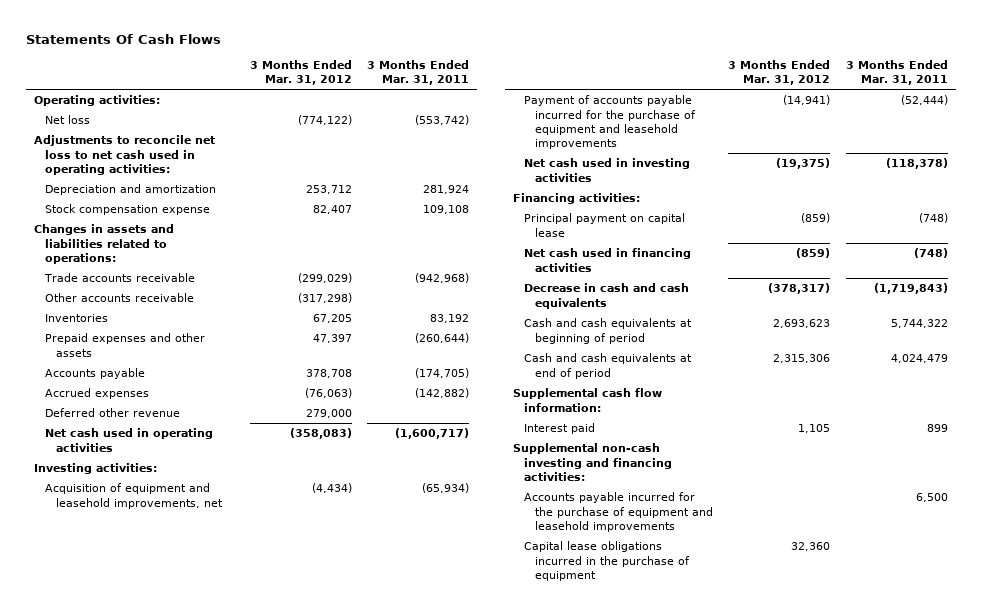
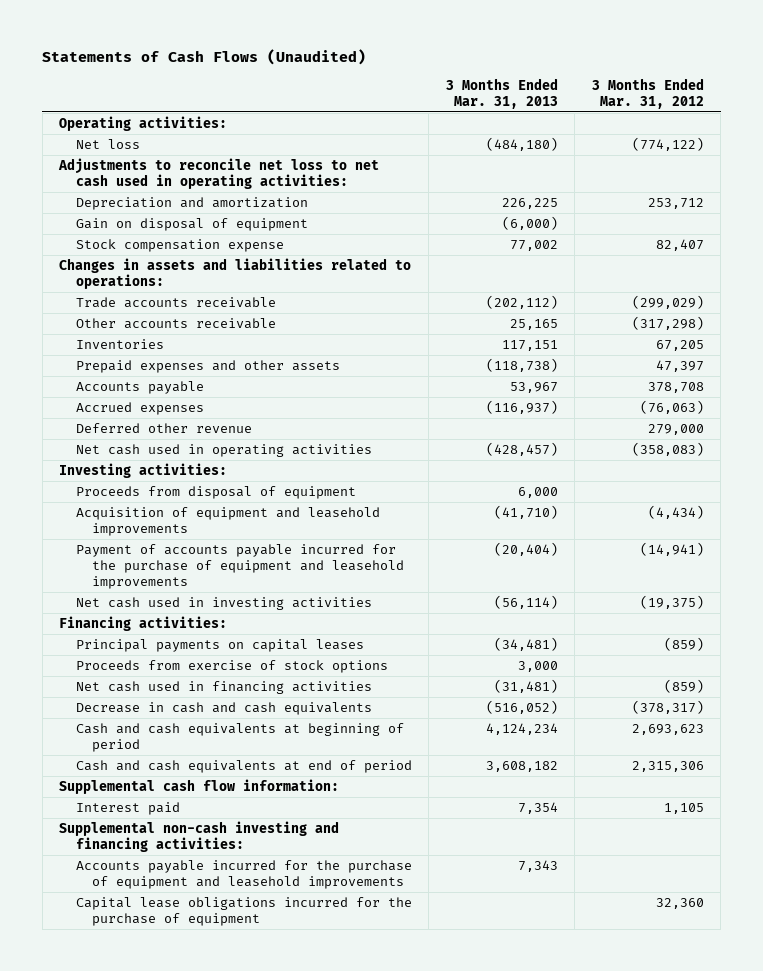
[26,33,222,44] Statements Of Cash Flows -> [42,48,367,65] Statements of Cash Flows (Unaudited)
[367,59,470,86] 3 Months Ended Mar. 31, 2011 -> none
none -> [445,77,558,109] 3 Months Ended Mar. 31, 2013
none -> [75,217,308,231] Gain on disposal of equipment
none -> [75,485,356,499] Proceeds from disposal of equipment
[45,483,224,509] Acquisition of equipment and leasehold improvements, net -> [75,506,380,537] Acquisition of equipment and leasehold improvements
[523,213,685,237] Principal payment on capital lease -> [75,638,364,652] Principal payments on capital leases
none -> [75,659,388,673] Proceeds from exercise of stock options
[523,541,690,581] Capital lease obligations incurred in the purchase of equipment -> [75,896,412,927] Capital lease obligations incurred for the purchase of equipment

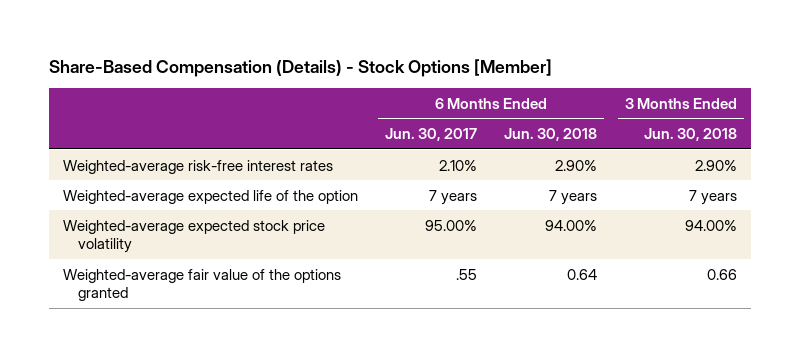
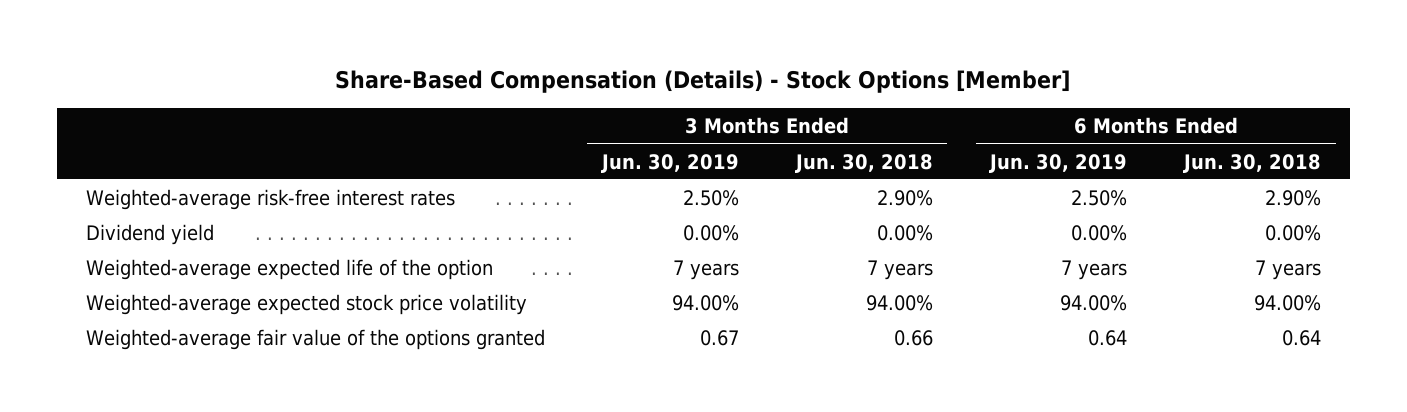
[385,127,478,141] Jun. 30, 2017 -> none
none -> [600,153,739,173] Jun. 30, 2019
none -> [989,153,1128,173] Jun. 30, 2019
none -> [85,223,214,245] Dividend yield

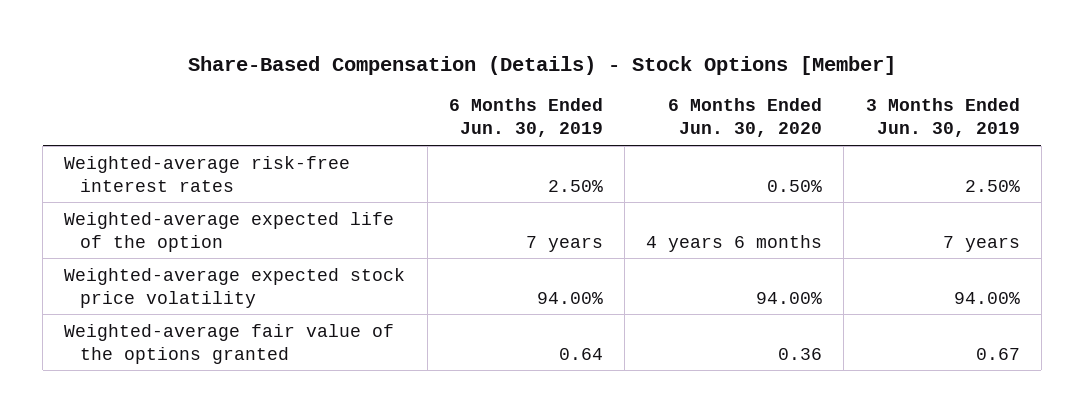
[794,153,933,173] Jun. 30, 2018 -> none
[1183,153,1322,173] Jun. 30, 2018 -> none
none -> [668,98,823,138] 6 Months Ended Jun. 30, 2020
[85,223,214,245] Dividend yield -> none

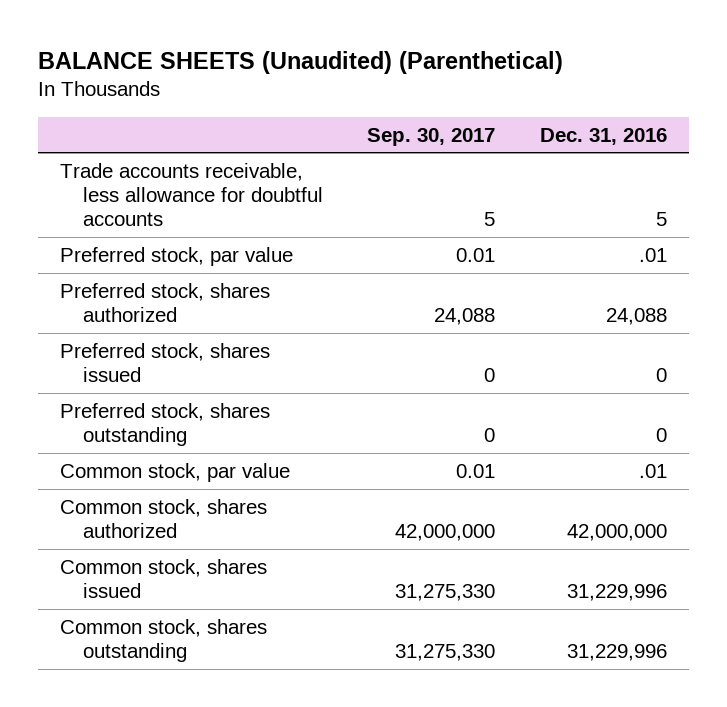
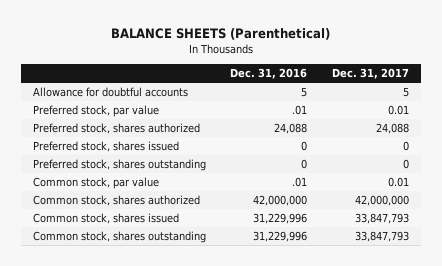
[37,51,563,75] BALANCE SHEETS (Unaudited) (Parenthetical) -> [110,28,330,41] BALANCE SHEETS (Parenthetical)
[367,127,496,146] Sep. 30, 2017 -> none
none -> [331,68,409,80] Dec. 31, 2017
[59,162,323,226] Trade accounts receivable, less allowance for doubtful accounts -> [33,87,189,98] Allowance for doubtful accounts

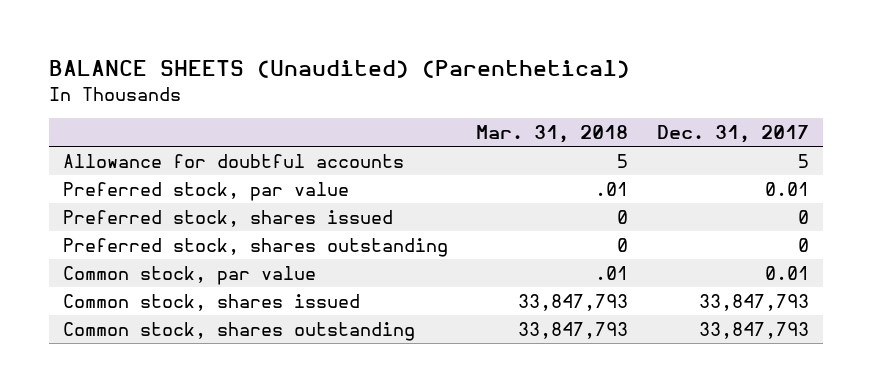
[110,28,330,41] BALANCE SHEETS (Parenthetical) -> [48,60,630,79] BALANCE SHEETS (Unaudited) (Parenthetical)
[230,68,308,80] Dec. 31, 2016 -> none
none -> [476,125,629,144] Mar. 31, 2018
[33,123,201,135] Preferred stock, shares authorized -> none
[33,195,201,207] Common stock, shares authorized -> none

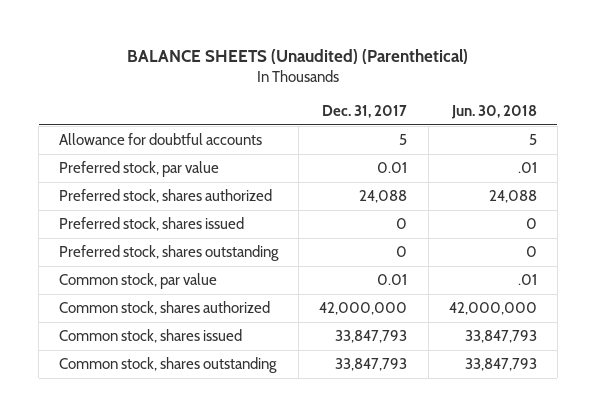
[476,125,629,144] Mar. 31, 2018 -> none
none -> [450,104,537,119] Jun. 30, 2018
none -> [59,189,273,204] Preferred stock, shares authorized
none -> [59,301,271,316] Common stock, shares authorized

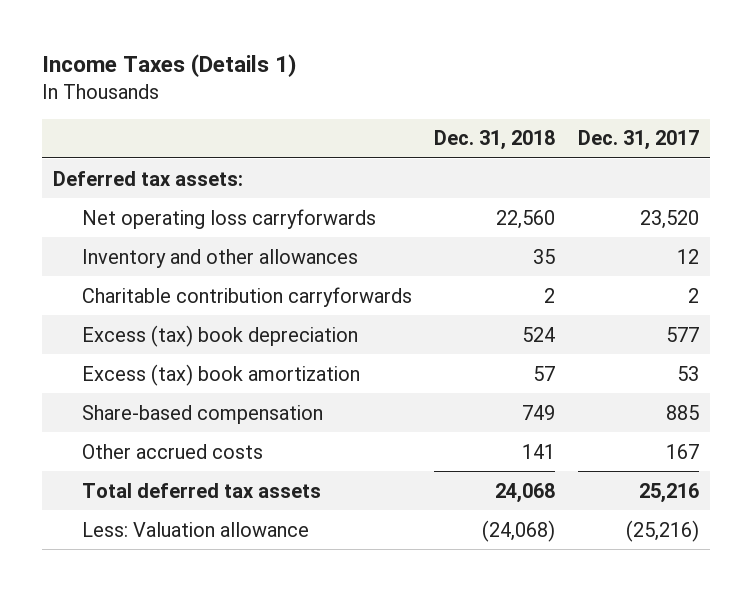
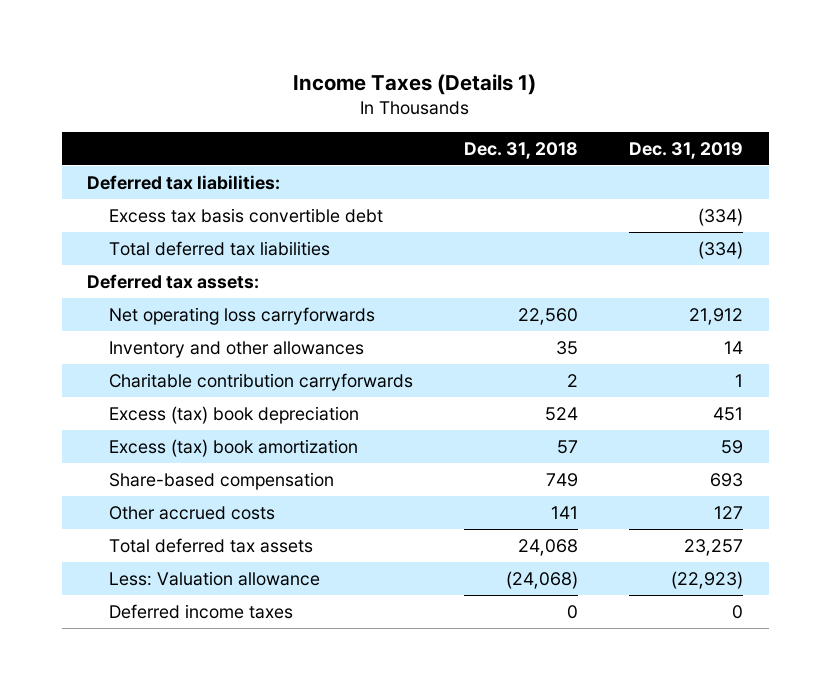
[577,130,699,151] Dec. 31, 2017 -> none
none -> [629,142,744,160] Dec. 31, 2019
none -> [87,174,281,190] Deferred tax liabilities:
none -> [108,207,383,223] Excess tax basis convertible debt
none -> [108,240,330,256] Total deferred tax liabilities
none -> [108,603,293,619] Deferred income taxes

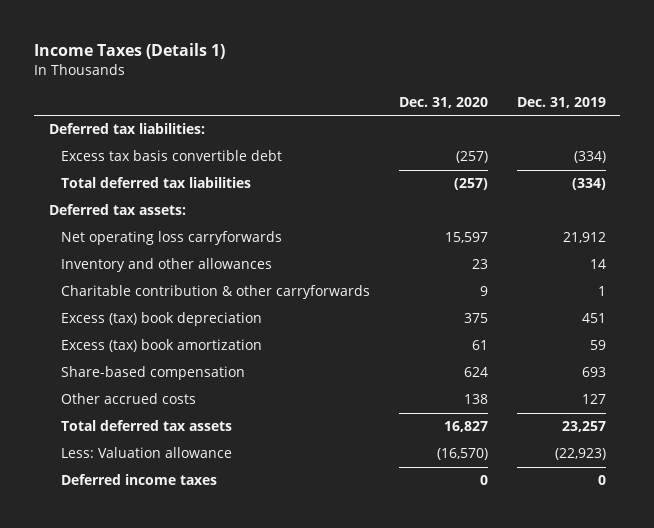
[464,142,579,160] Dec. 31, 2018 -> none
none -> [398,96,488,108] Dec. 31, 2020
[108,372,413,391] Charitable contribution carryforwards -> [61,285,371,300] Charitable contribution & other carryforwards

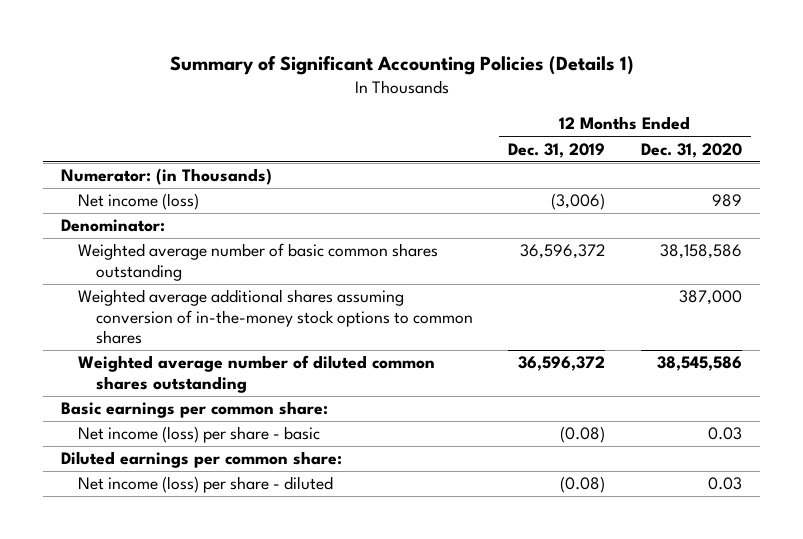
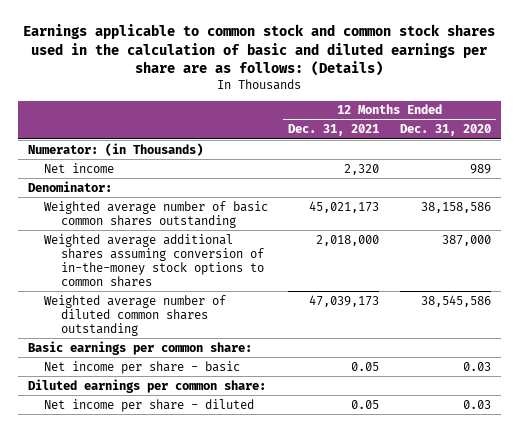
[169,55,634,75] Summary of Significant Accounting Policies (Details 1) -> [23,24,496,76] Earnings applicable to common stock and common stock shares used in the calculation of basic and diluted earnings per share are as follows: (Details)
[508,142,606,158] Dec. 31, 2019 -> none
none -> [288,124,380,137] Dec. 31, 2021
[78,193,200,211] Net income (loss) -> [44,162,115,173] Net income
[78,426,321,444] Net income (loss) per share - basic -> [44,360,241,374] Net income per share - basic
[78,476,334,494] Net income (loss) per share - diluted -> [44,398,255,412] Net income per share - diluted

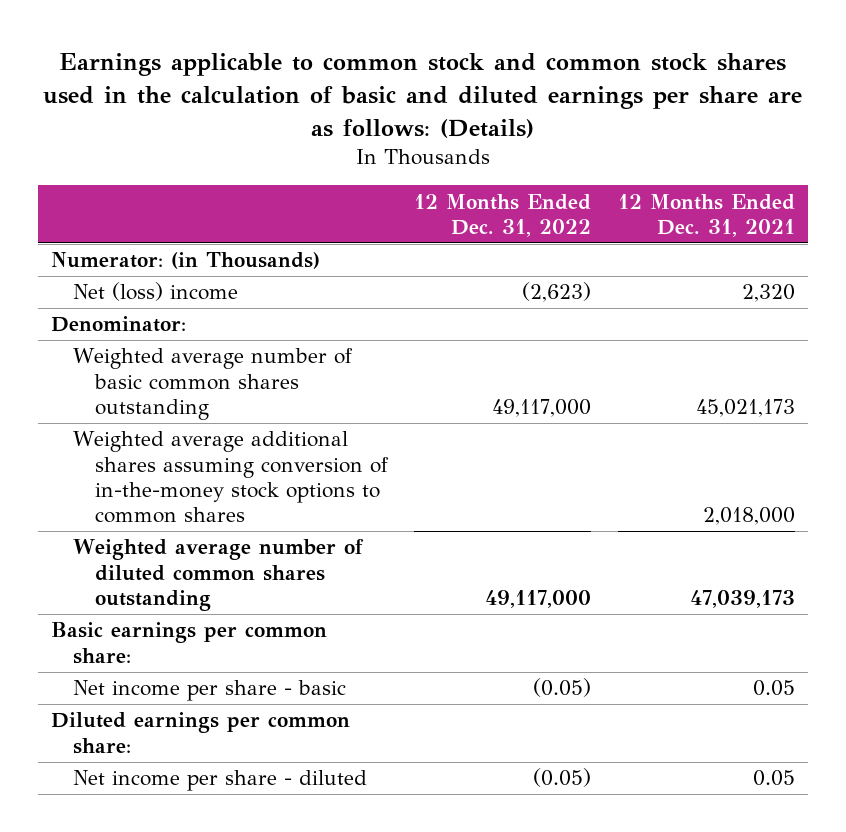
[399,124,491,137] Dec. 31, 2020 -> none
none -> [414,193,592,237] 12 Months Ended Dec. 31, 2022
[44,162,115,173] Net income -> [72,282,238,302] Net (loss) income

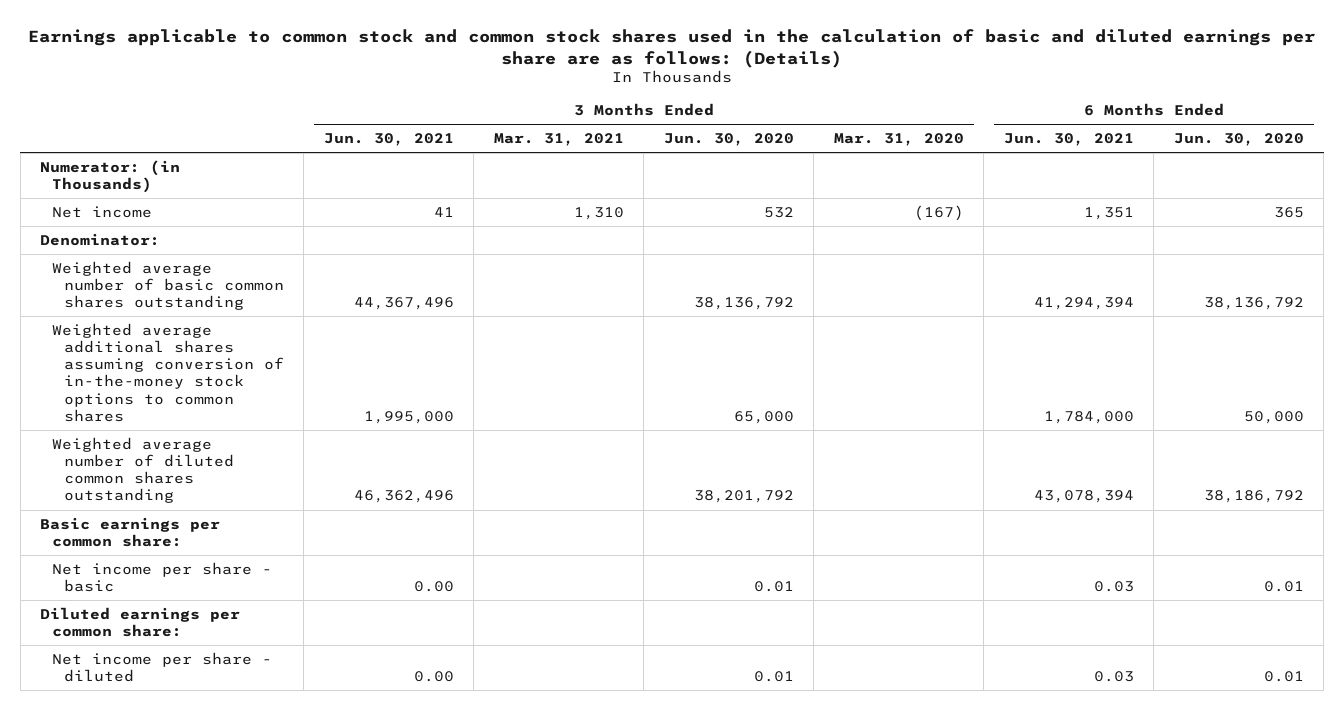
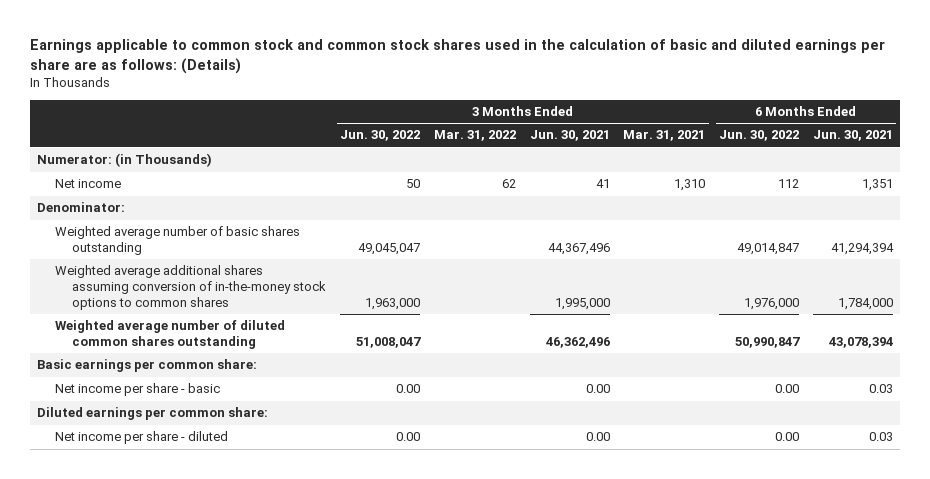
[663,133,794,147] Jun. 30, 2020 -> none
[833,133,964,147] Mar. 31, 2020 -> none
[1173,133,1304,147] Jun. 30, 2020 -> none
none -> [340,130,421,142] Jun. 30, 2022
none -> [433,130,516,142] Mar. 31, 2022
none -> [719,130,800,142] Jun. 30, 2022
[52,260,284,311] Weighted average number of basic common shares outstanding -> [54,226,300,256] Weighted average number of basic shares outstanding

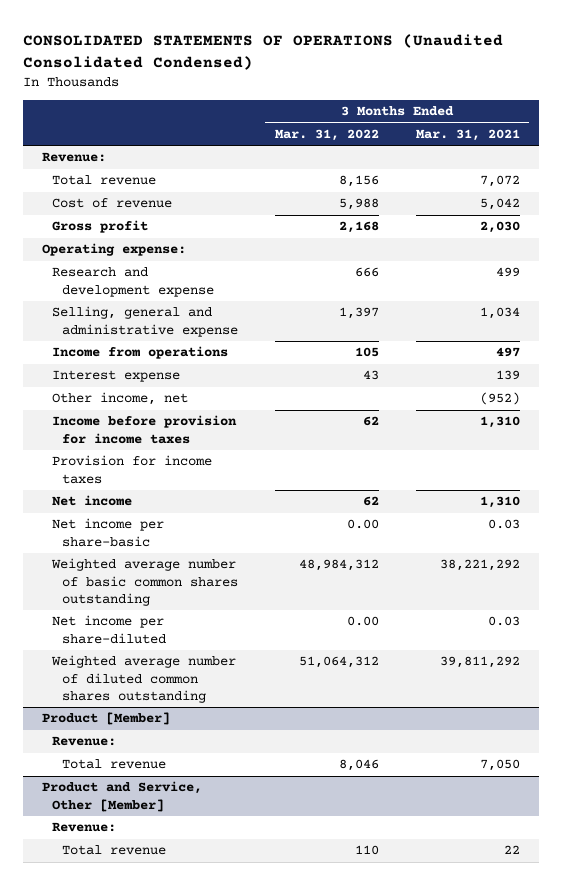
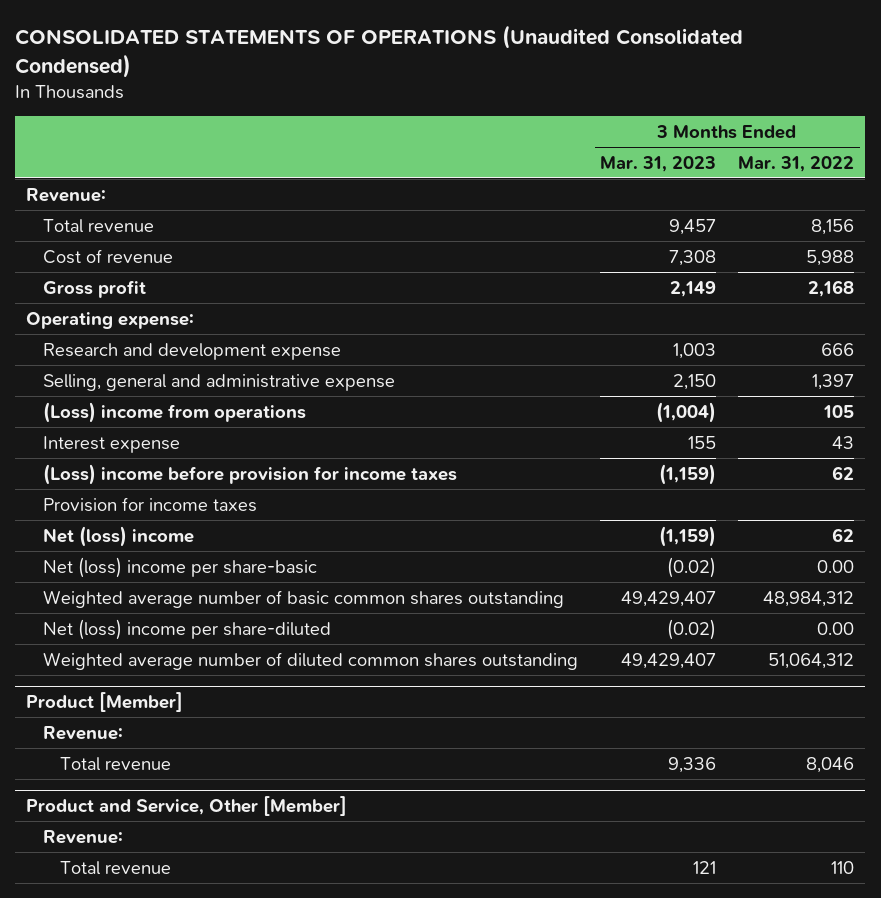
[415,128,520,141] Mar. 31, 2021 -> none
none -> [600,155,717,172] Mar. 31, 2023
[51,346,228,360] Income from operations -> [43,401,307,423] (Loss) income from operations
[51,392,188,406] Other income, net -> none
[51,415,237,444] Income before provision for income taxes -> [43,463,458,485] (Loss) income before provision for income taxes
[51,495,132,507] Net income -> [43,525,195,547] Net (loss) income
[51,518,164,547] Net income per share-basic -> [43,556,318,578] Net (loss) income per share-basic
[51,615,166,644] Net income per share-diluted -> [43,618,332,640] Net (loss) income per share-diluted

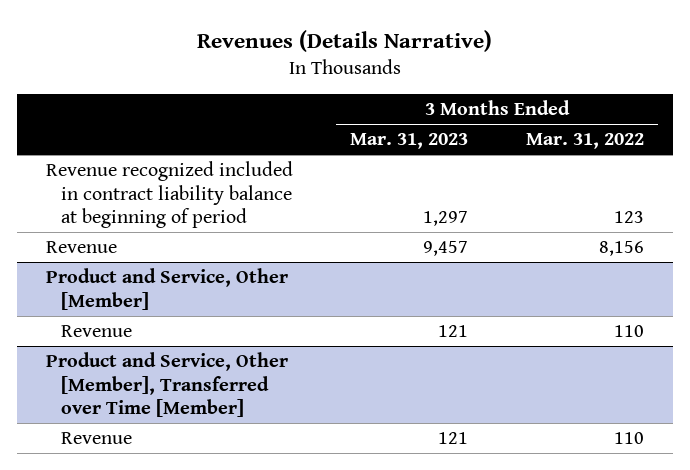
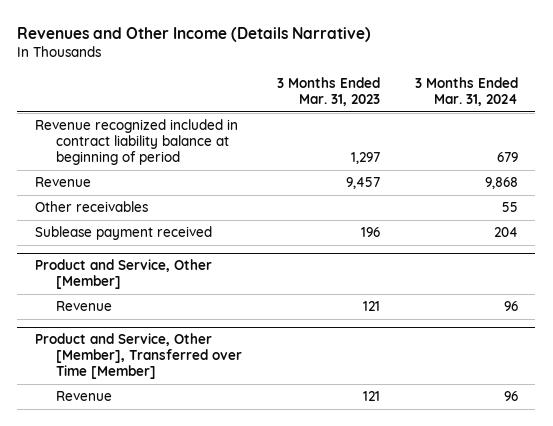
[196,29,492,52] Revenues (Details Narrative) -> [17,26,372,42] Revenues and Other Income (Details Narrative)
[525,133,644,150] Mar. 31, 2022 -> none
none -> [414,76,518,106] 3 Months Ended Mar. 31, 2024
none -> [34,201,148,213] Other receivables
none -> [34,226,212,241] Sublease payment received

